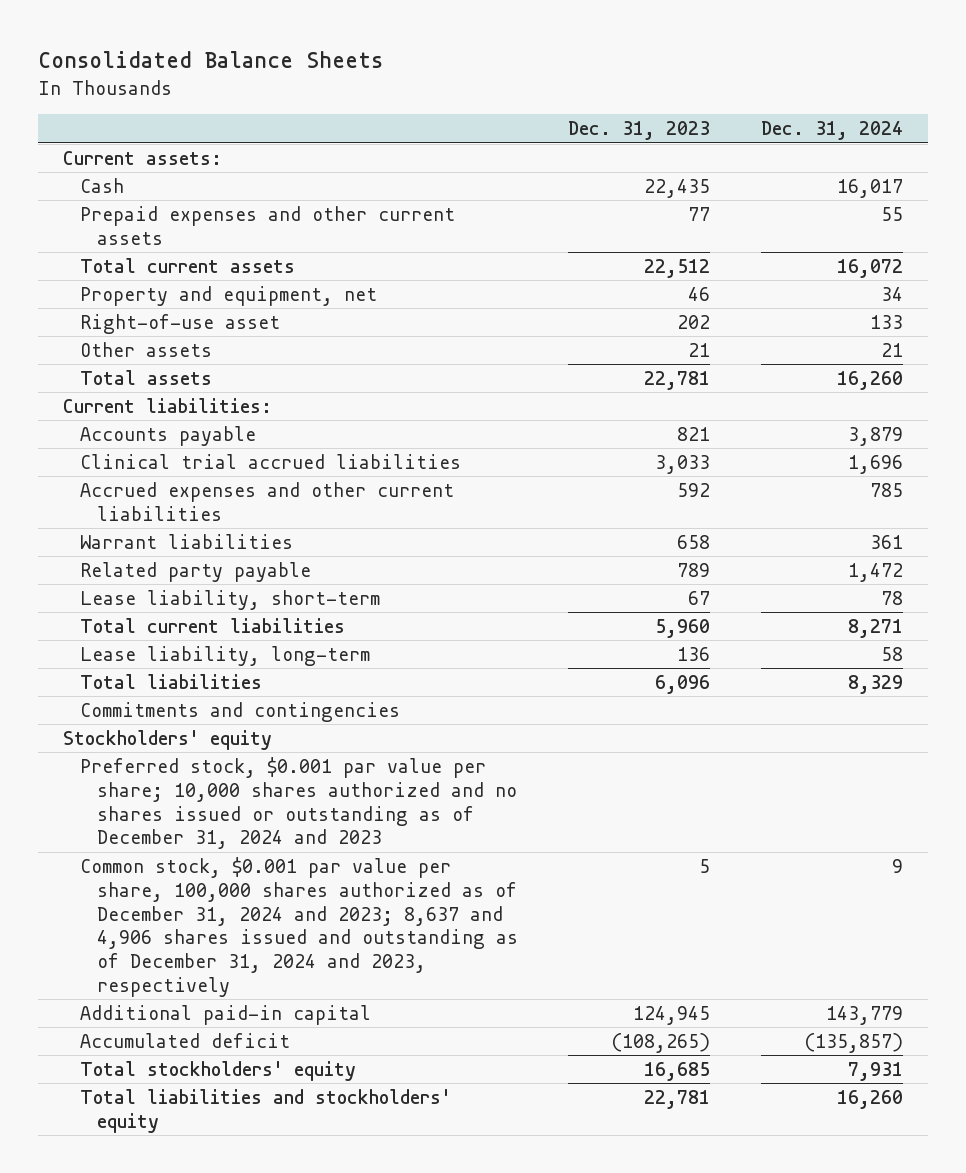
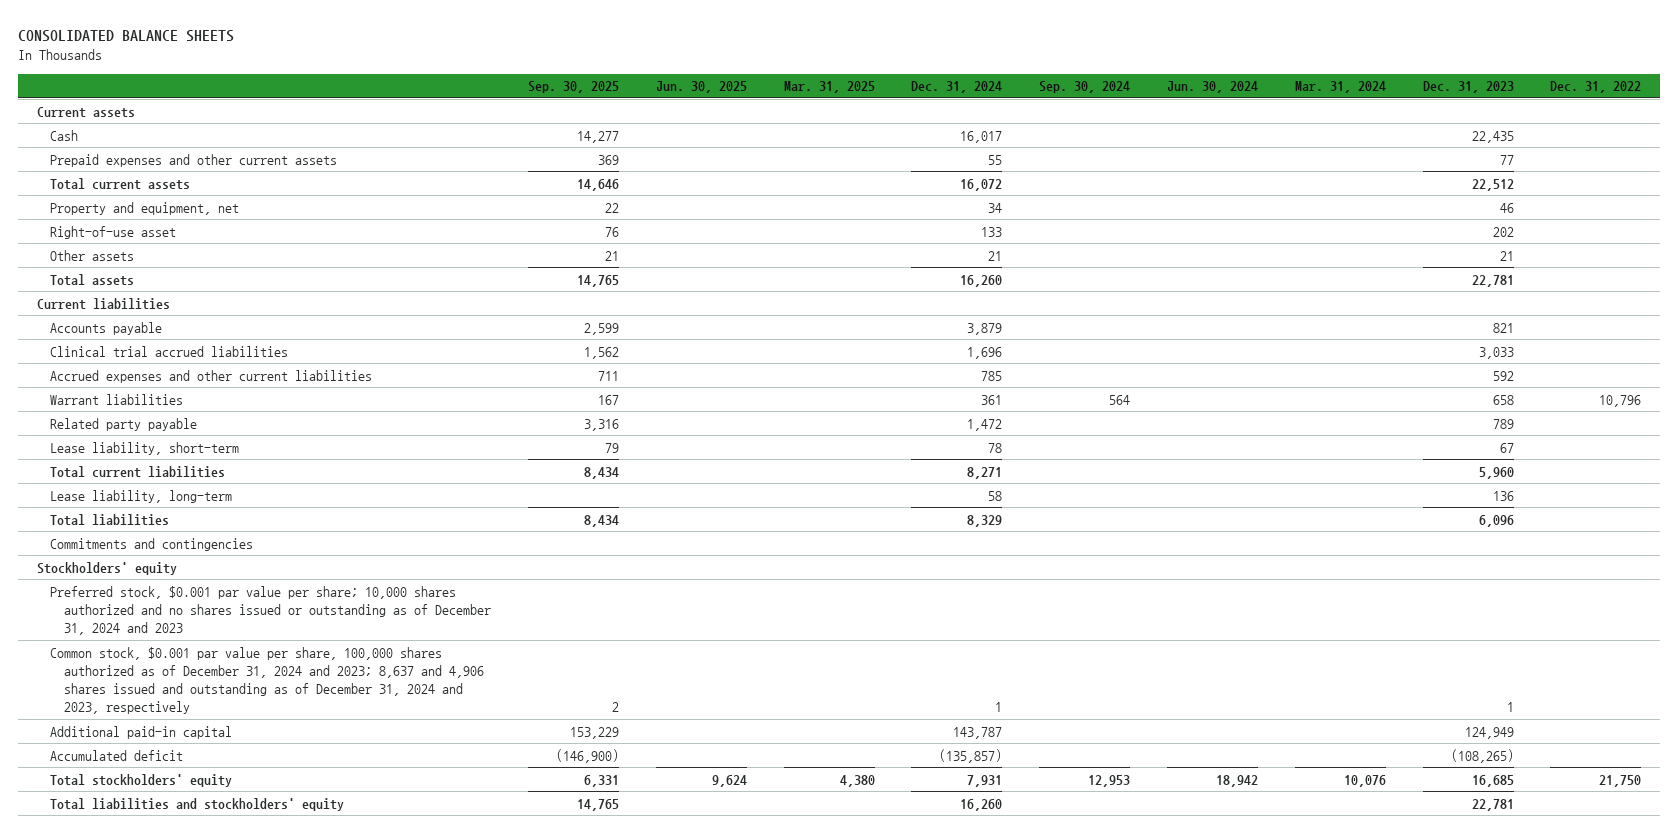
[37,51,383,69] Consolidated Balance Sheets -> [18,30,235,43] CONSOLIDATED BALANCE SHEETS
none -> [527,81,619,94] Sep. 30, 2025
none -> [655,81,747,94] Jun. 30, 2025
none -> [783,81,875,94] Mar. 31, 2025
none -> [1039,81,1131,94] Sep. 30, 2024
none -> [1166,81,1258,94] Jun. 30, 2024
none -> [1294,81,1386,94] Mar. 31, 2024
none -> [1550,81,1642,94] Dec. 31, 2022
[63,151,223,166] Current assets: -> [36,106,135,118] Current assets
[63,398,273,414] Current liabilities: -> [36,297,170,310] Current liabilities
[699,859,711,874] 5 -> [1506,702,1514,713] 1
[891,859,903,874] 9 -> [995,702,1003,713] 1
[633,1006,711,1026] 124,945 -> [1464,726,1514,739] 124,949
[825,1006,903,1026] 143,779 -> [953,726,1003,739] 143,787

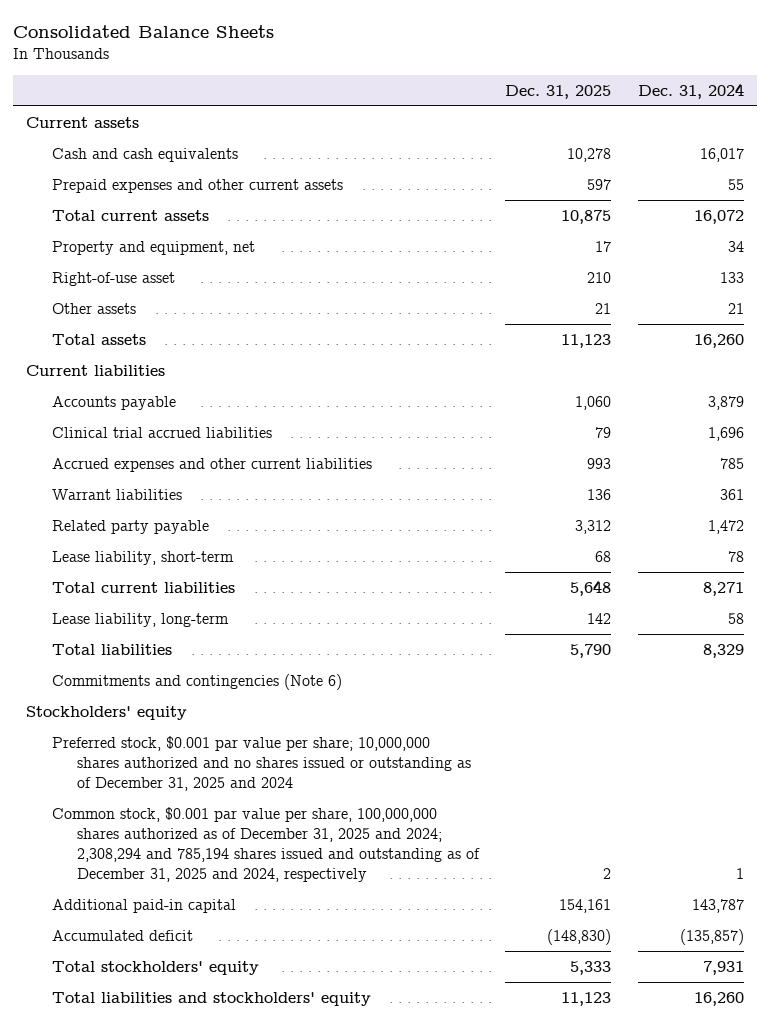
[18,30,235,43] CONSOLIDATED BALANCE SHEETS -> [13,24,275,38] Consolidated Balance Sheets
[527,81,619,94] Sep. 30, 2025 -> none
[655,81,747,94] Jun. 30, 2025 -> none
[783,81,875,94] Mar. 31, 2025 -> none
[1039,81,1131,94] Sep. 30, 2024 -> none
[1166,81,1258,94] Jun. 30, 2024 -> none
[1294,81,1386,94] Mar. 31, 2024 -> none
[1422,81,1514,94] Dec. 31, 2023 -> none
[1550,81,1642,94] Dec. 31, 2022 -> none
none -> [505,84,612,99] Dec. 31, 2025
[50,129,79,141] Cash -> [51,148,238,163] Cash and cash equivalents
[50,537,254,551] Commitments and contingencies -> [51,674,342,691] Commitments and contingencies (Note 6)
[50,585,492,635] Preferred stock, $0.001 par value per share; 10,000 shares authorized and no shares issued or outstanding as of December 31, 2024 and 2023 -> [51,736,471,791] Preferred stock, $0.001 par value per share; 10,000,000 shares authorized and no shares issued or outstanding as of December 31, 2025 and 2024
[50,646,485,715] Common stock, $0.001 par value per share, 100,000 shares authorized as of December 31, 2024 and 2023; 8,637 and 4,906 shares issued and outstanding as of December 31, 2024 and 2023, respectively -> [51,807,480,882] Common stock, $0.001 par value per share, 100,000,000 shares authorized as of December 31, 2025 and 2024; 2,308,294 and 785,194 shares issued and outstanding as of December 31, 2025 and 2024, respectively

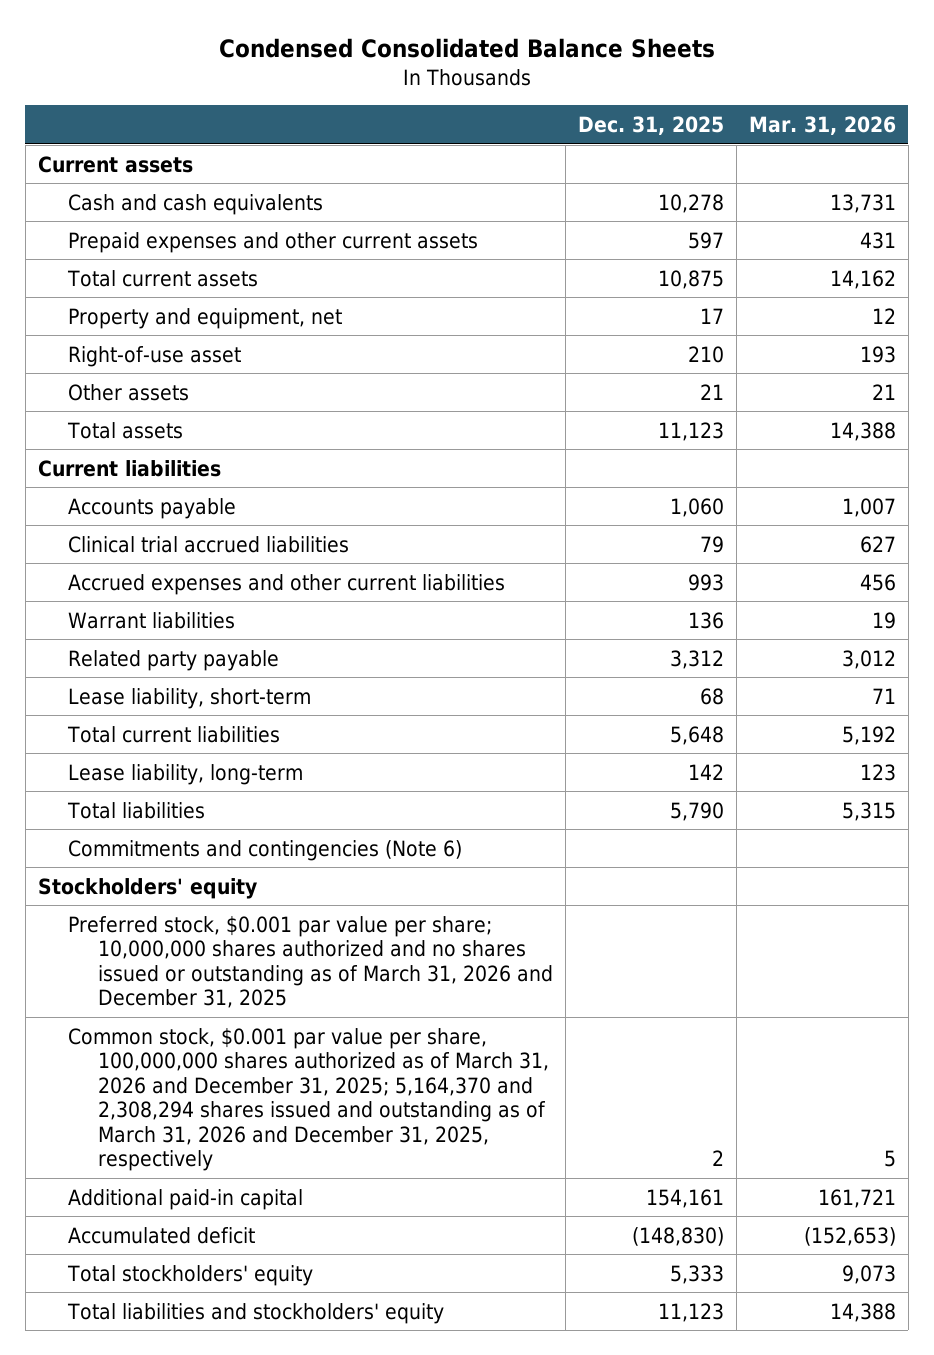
[13,24,275,38] Consolidated Balance Sheets -> [218,38,715,59] Condensed Consolidated Balance Sheets
[637,82,744,99] Dec. 31, 2024 -> none
none -> [748,116,896,136] Mar. 31, 2026
[51,736,471,791] Preferred stock, $0.001 par value per share; 10,000,000 shares authorized and no shares issued or outstanding as of December 31, 2025 and 2024 -> [67,915,553,1009] Preferred stock, $0.001 par value per share; 10,000,000 shares authorized and no shares issued or outstanding as of March 31, 2026 and December 31, 2025
[51,807,480,882] Common stock, $0.001 par value per share, 100,000,000 shares authorized as of December 31, 2025 and 2024; 2,308,294 and 785,194 shares issued and outstanding as of December 31, 2025 and 2024, respectively -> [67,1027,549,1172] Common stock, $0.001 par value per share, 100,000,000 shares authorized as of March 31, 2026 and December 31, 2025; 5,164,370 and 2,308,294 shares issued and outstanding as of March 31, 2026 and December 31, 2025, respectively

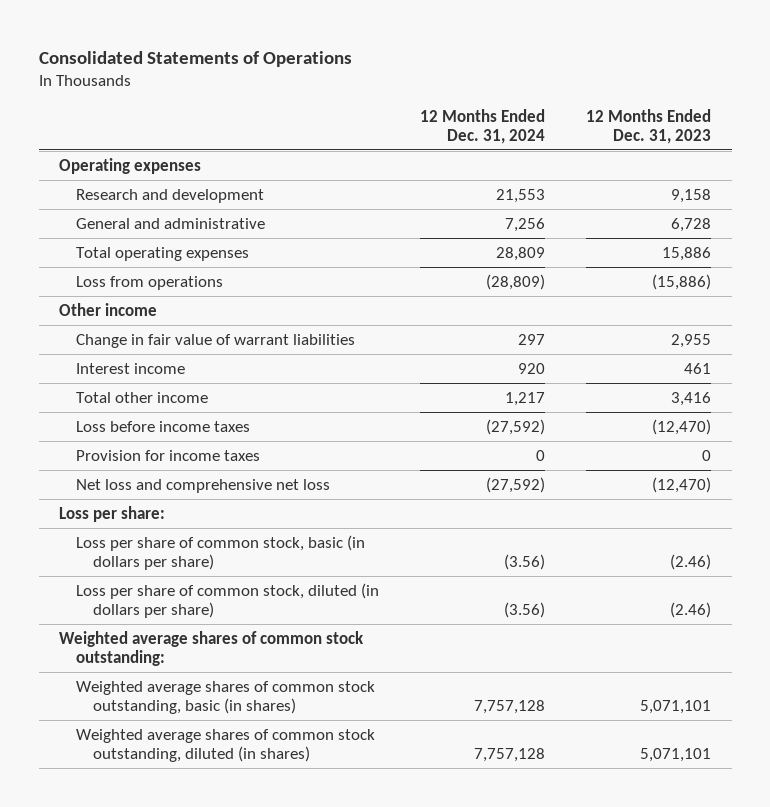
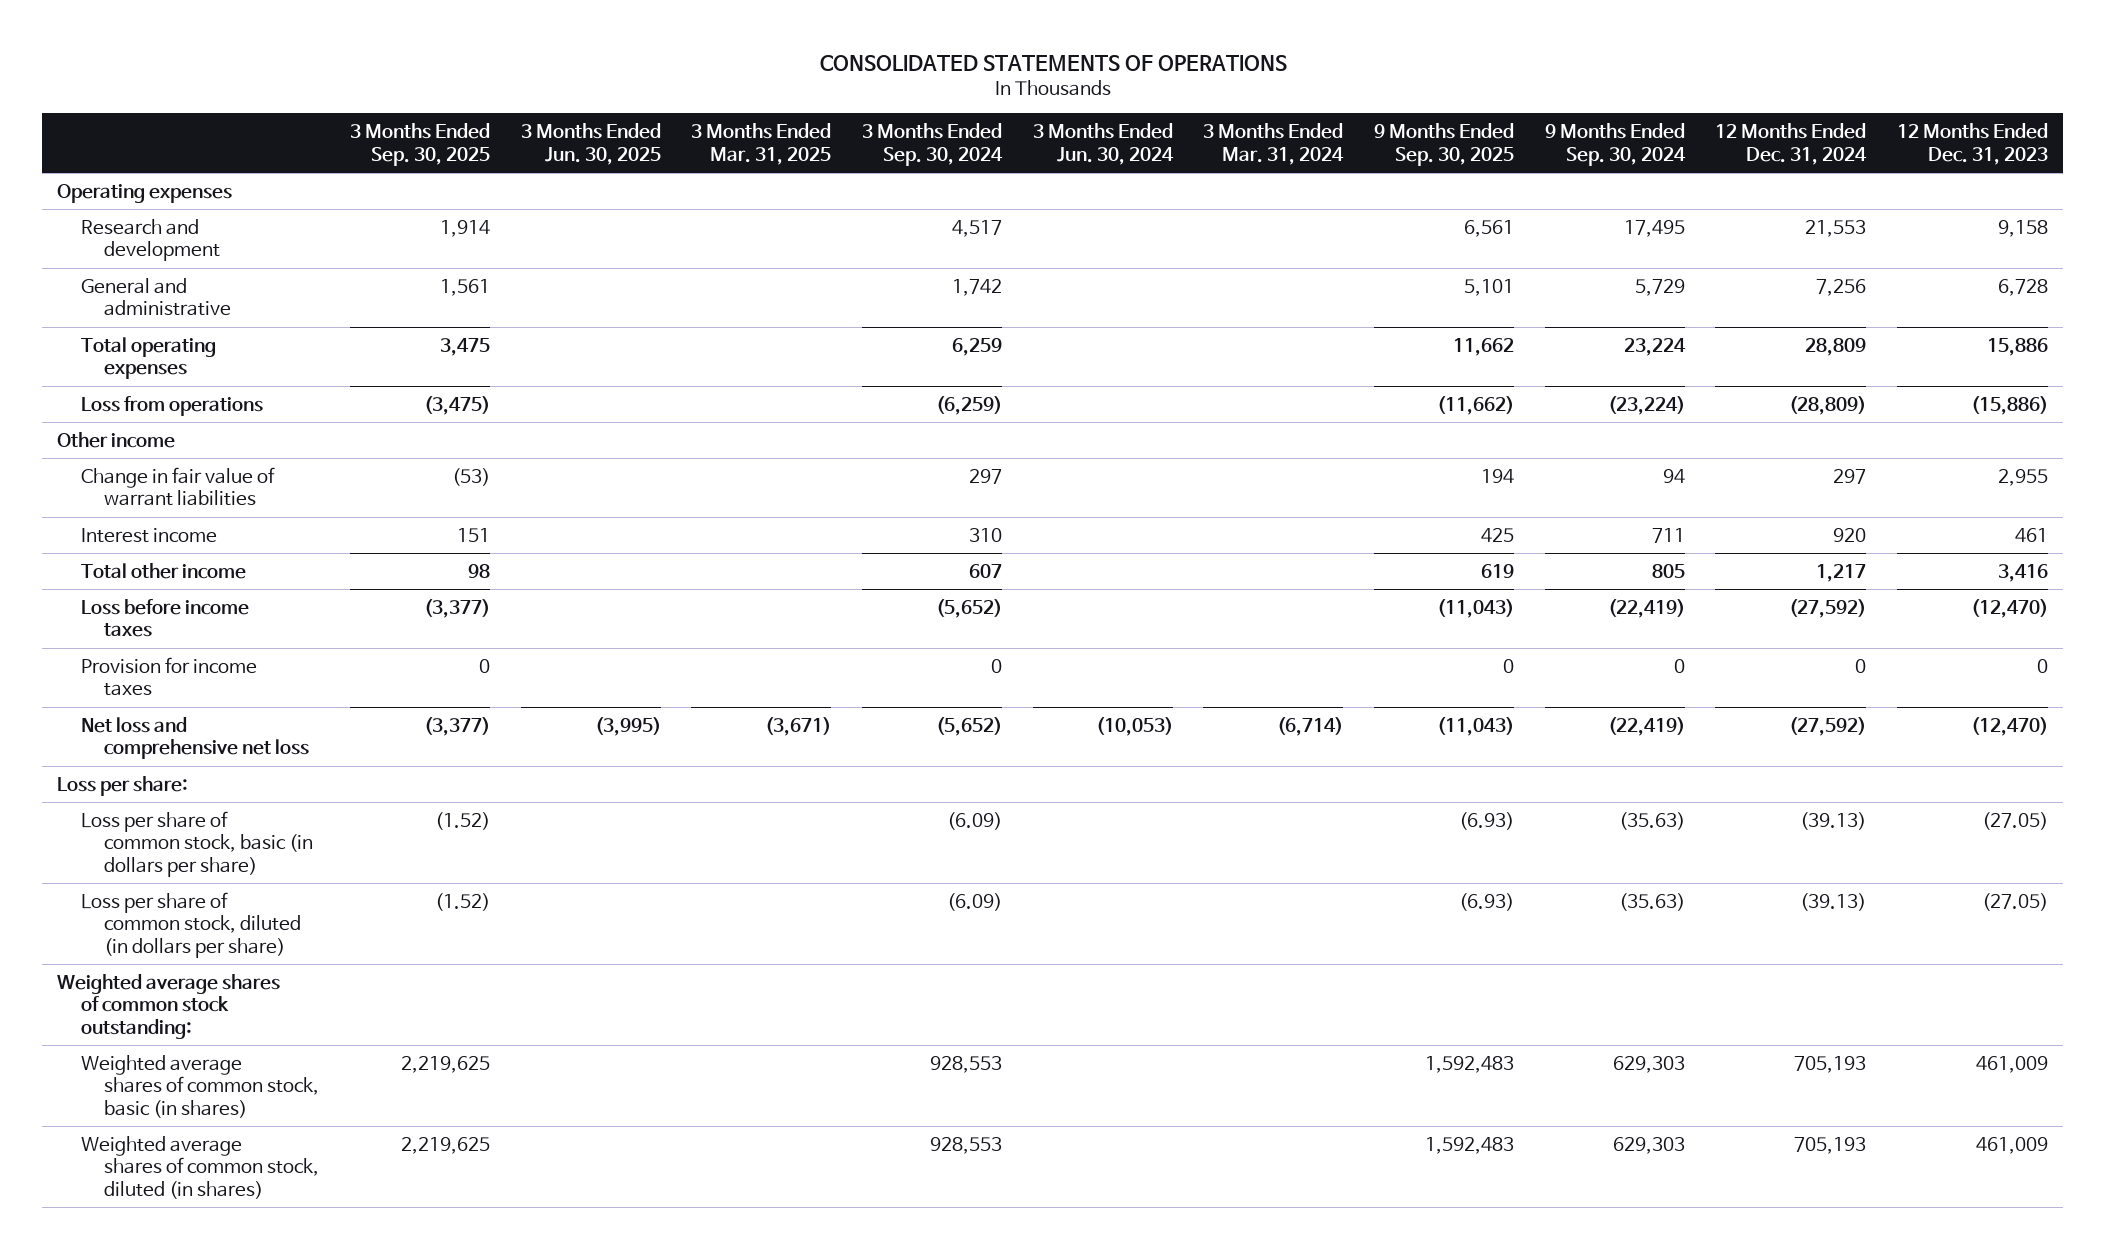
[38,50,352,67] Consolidated Statements of Operations -> [819,55,1287,72] CONSOLIDATED STATEMENTS OF OPERATIONS
none -> [349,123,490,166] 3 Months Ended Sep. 30, 2025
none -> [520,123,661,165] 3 Months Ended Jun. 30, 2025
none -> [691,123,832,165] 3 Months Ended Mar. 31, 2025
none -> [861,123,1003,166] 3 Months Ended Sep. 30, 2024
none -> [1032,123,1174,165] 3 Months Ended Jun. 30, 2024
none -> [1203,123,1345,165] 3 Months Ended Mar. 31, 2024
none -> [1373,123,1514,166] 9 Months Ended Sep. 30, 2025
none -> [1544,123,1686,166] 9 Months Ended Sep. 30, 2024
[504,553,546,570] (3.56) -> [1800,811,1867,830] (39.13)
[670,553,712,570] (2.46) -> [1981,811,2048,830] (27.05)
[504,601,546,618] (3.56) -> [1800,892,1867,911] (39.13)
[670,601,712,618] (2.46) -> [1981,892,2048,911] (27.05)
[75,680,375,714] Weighted average shares of common stock outstanding, basic (in shares) -> [80,1054,320,1118] Weighted average shares of common stock, basic (in shares)
[474,699,546,714] 7,757,128 -> [1794,1055,1867,1073] 705,193
[640,699,712,714] 5,071,101 -> [1975,1055,2048,1073] 461,009
[75,728,375,762] Weighted average shares of common stock outstanding, diluted (in shares) -> [80,1135,320,1199] Weighted average shares of common stock, diluted (in shares)
[474,747,546,762] 7,757,128 -> [1794,1136,1867,1154] 705,193
[640,747,712,762] 5,071,101 -> [1975,1136,2048,1154] 461,009

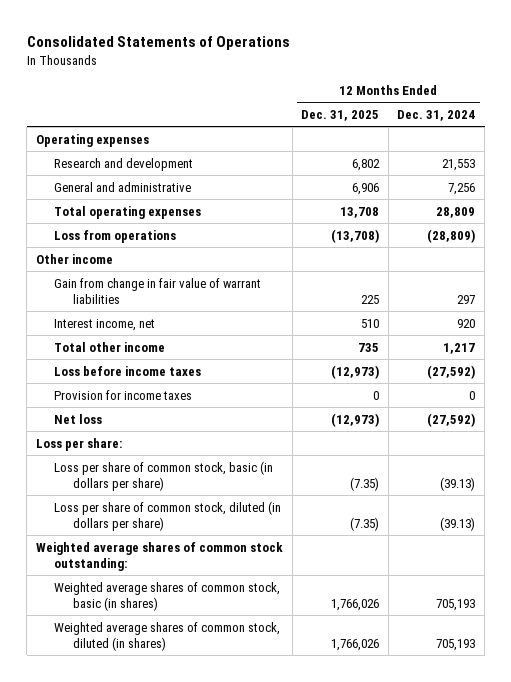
[819,55,1287,72] CONSOLIDATED STATEMENTS OF OPERATIONS -> [26,36,290,51] Consolidated Statements of Operations
[349,123,490,166] 3 Months Ended Sep. 30, 2025 -> none
[520,123,661,165] 3 Months Ended Jun. 30, 2025 -> none
[691,123,832,165] 3 Months Ended Mar. 31, 2025 -> none
[861,123,1003,166] 3 Months Ended Sep. 30, 2024 -> none
[1032,123,1174,165] 3 Months Ended Jun. 30, 2024 -> none
[1203,123,1345,165] 3 Months Ended Mar. 31, 2024 -> none
[1373,123,1514,166] 9 Months Ended Sep. 30, 2025 -> none
[1544,123,1686,166] 9 Months Ended Sep. 30, 2024 -> none
[1896,123,2048,165] 12 Months Ended Dec. 31, 2023 -> none
none -> [301,110,380,122] Dec. 31, 2025
[80,466,275,507] Change in fair value of warrant liabilities -> [54,277,262,304] Gain from change in fair value of warrant liabilities
[80,527,217,543] Interest income -> [54,318,156,331] Interest income, net
[80,716,310,760] Net loss and comprehensive net loss -> [54,413,103,424] Net loss

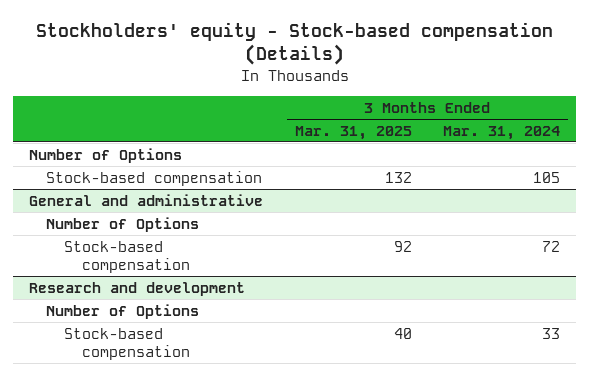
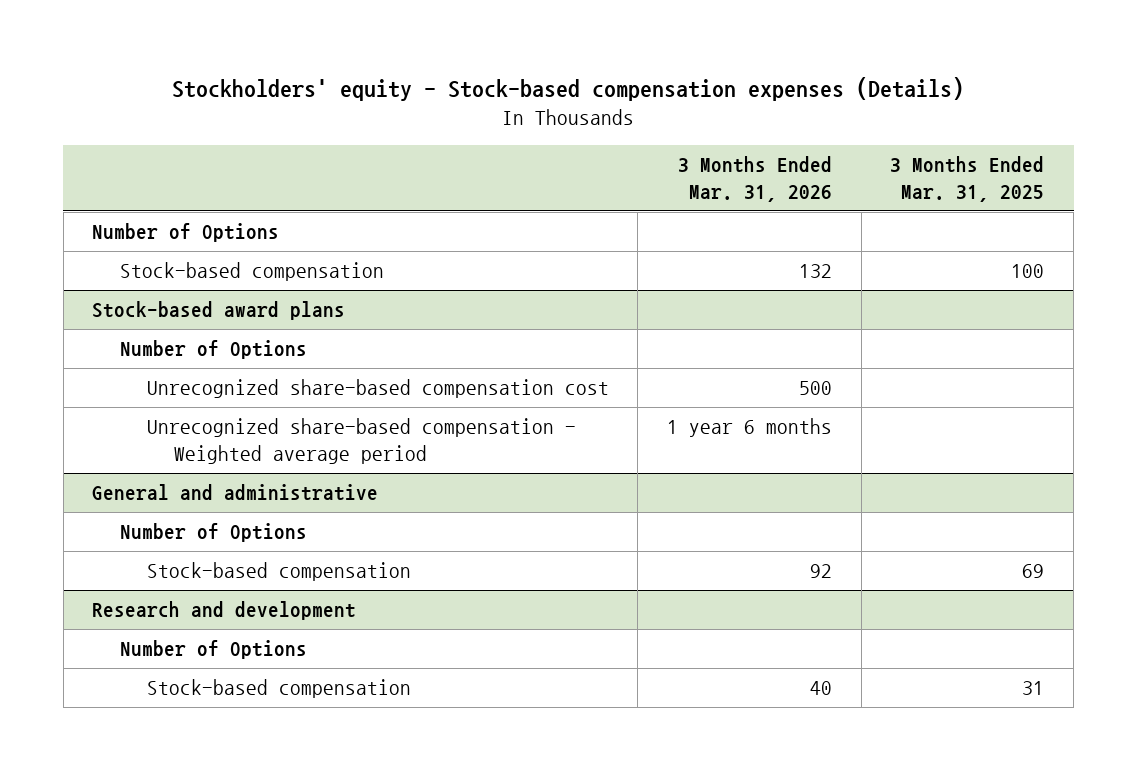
[35,21,553,66] Stockholders' equity - Stock-based compensation (Details) -> [172,76,965,101] Stockholders' equity - Stock-based compensation expenses (Details)
[443,125,561,140] Mar. 31, 2024 -> none
none -> [678,156,833,202] 3 Months Ended Mar. 31, 2026
[384,171,412,183] 132 -> [1011,264,1045,279] 100
none -> [92,301,346,321] Stock-based award plans
none -> [119,340,307,360] Number of Options
none -> [146,379,609,399] Unrecognized share-based compensation cost
none -> [146,418,576,464] Unrecognized share-based compensation - Weighted average period
[393,240,412,252] 92 -> [1022,564,1045,579] 69
[393,327,412,339] 40 -> [1022,681,1045,696] 31

